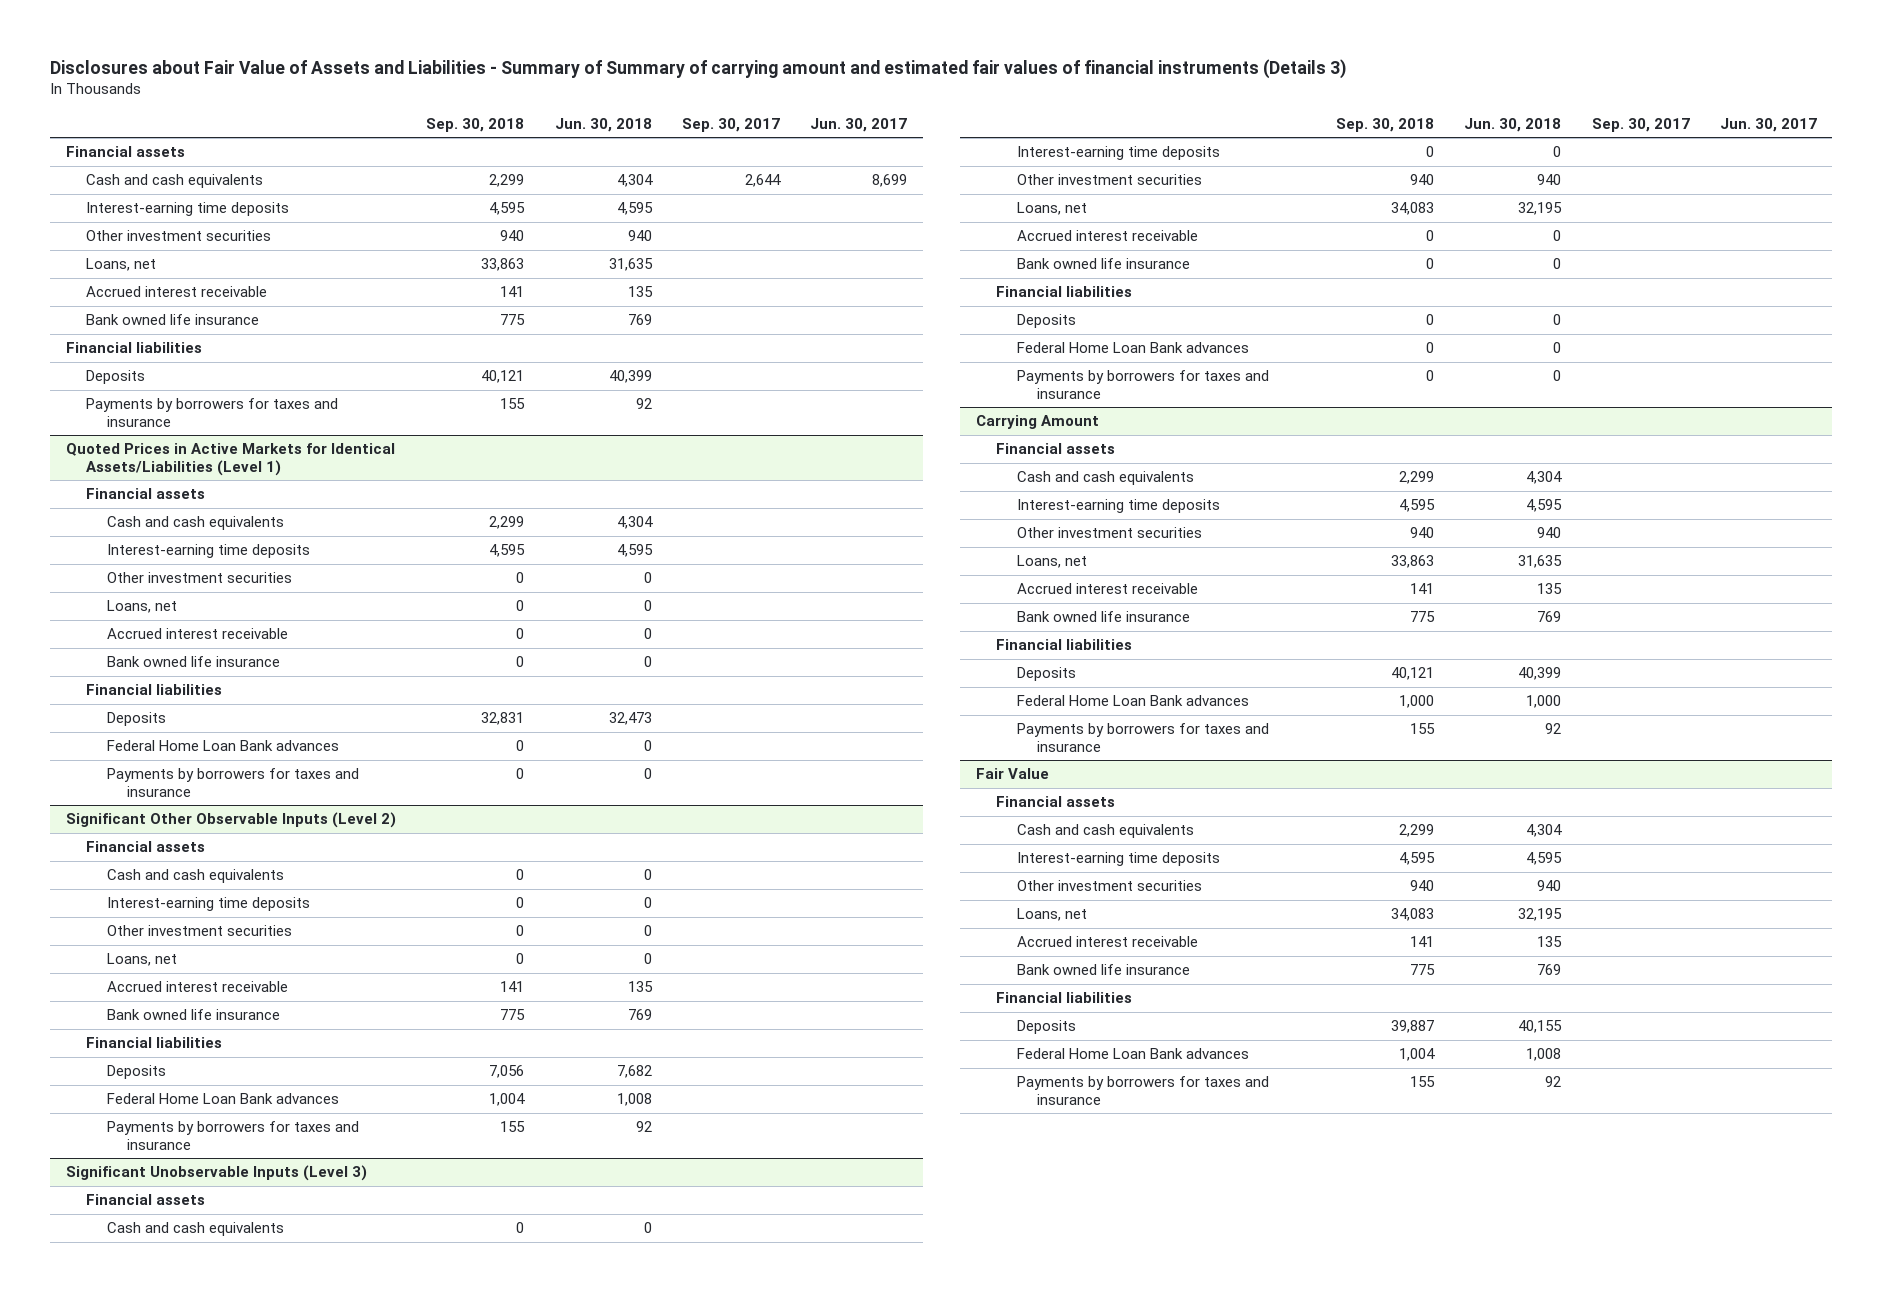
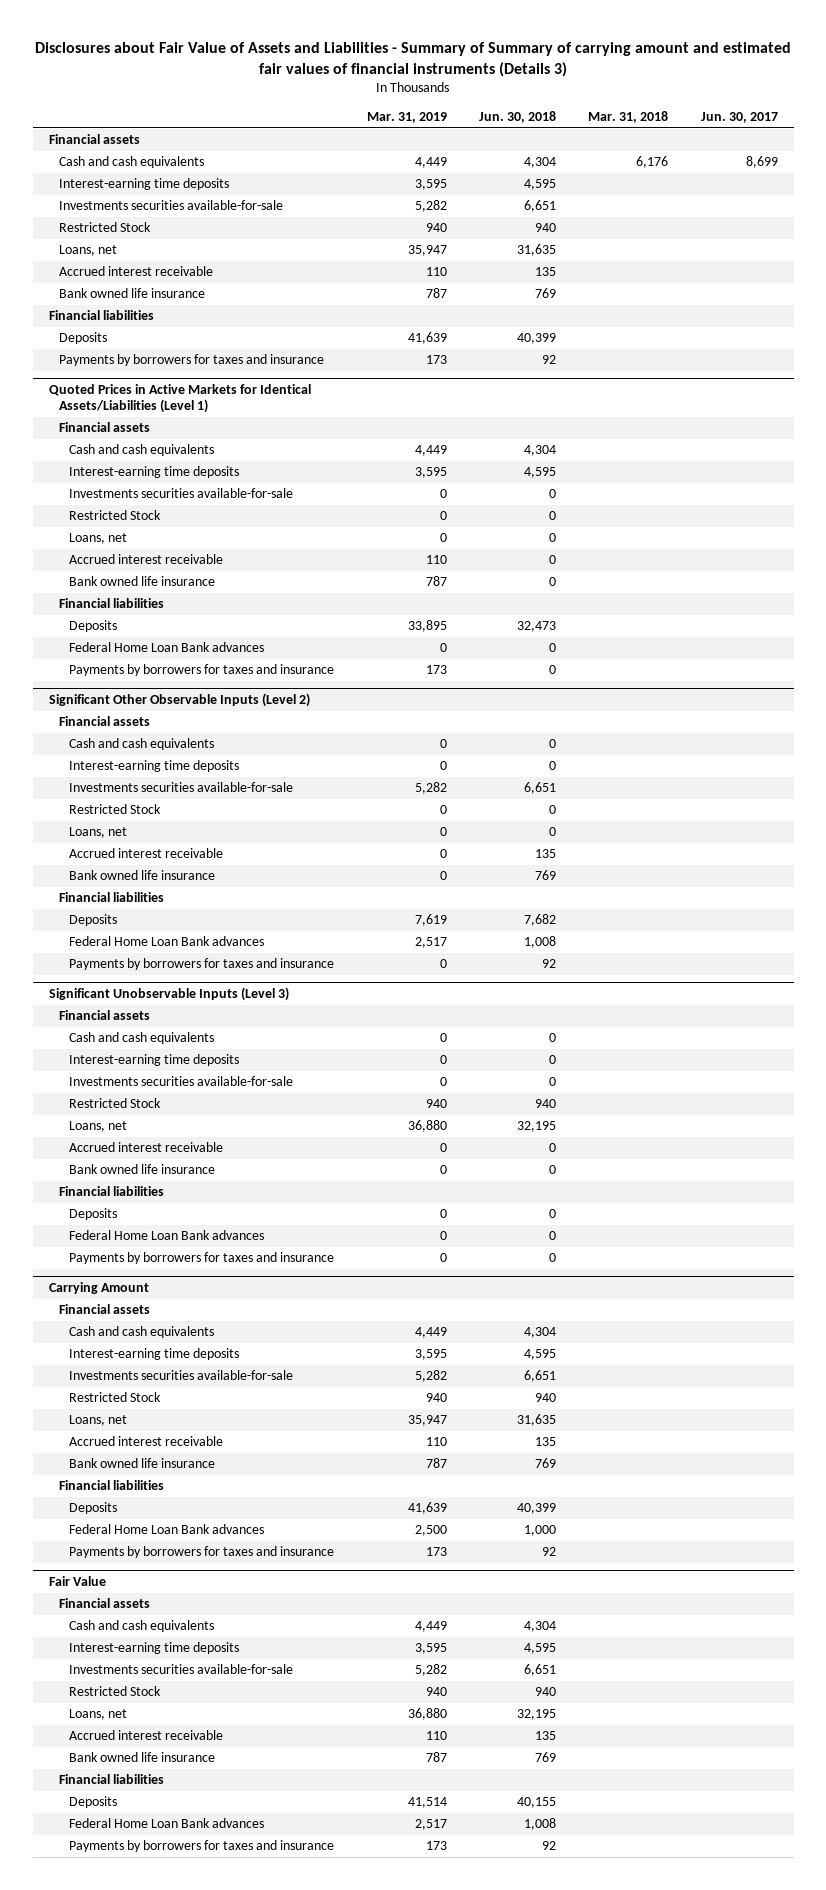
[426,117,525,132] Sep. 30, 2018 -> none
[681,117,780,132] Sep. 30, 2017 -> none
none -> [366,112,447,124] Mar. 31, 2019
none -> [588,111,669,124] Mar. 31, 2018
[86,230,272,242] Other investment securities -> none
none -> [59,200,284,211] Investments securities available-for-sale
none -> [59,222,152,233] Restricted Stock
[106,572,292,584] Other investment securities -> none
none -> [69,488,294,499] Investments securities available-for-sale
none -> [69,510,162,521] Restricted Stock
[106,925,292,937] Other investment securities -> none
none -> [69,782,294,793] Investments securities available-for-sale
none -> [69,804,162,815] Restricted Stock
[1016,174,1202,186] Other investment securities -> none
none -> [69,1076,294,1087] Investments securities available-for-sale
none -> [69,1098,162,1109] Restricted Stock
[1016,527,1202,539] Other investment securities -> none
none -> [69,1370,294,1381] Investments securities available-for-sale
none -> [69,1392,162,1403] Restricted Stock
[1016,880,1202,892] Other investment securities -> none
none -> [69,1664,294,1675] Investments securities available-for-sale
none -> [69,1686,162,1697] Restricted Stock

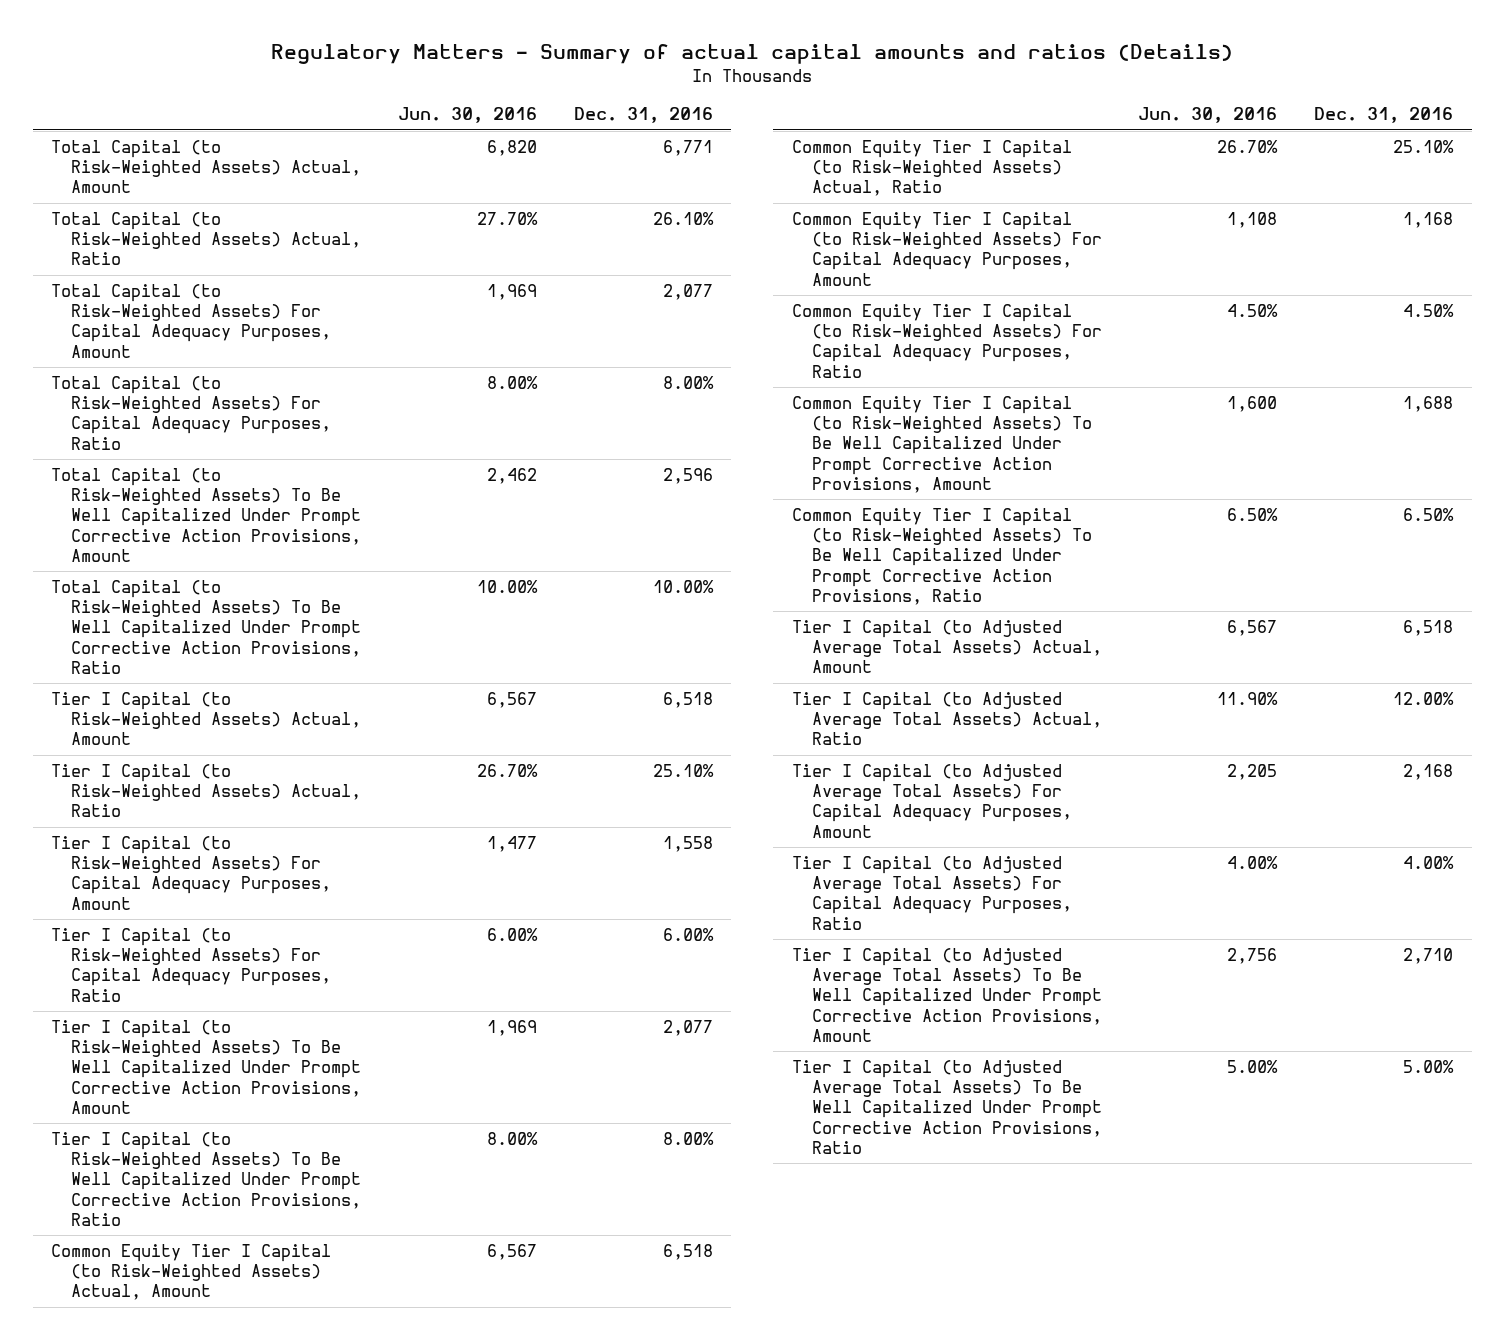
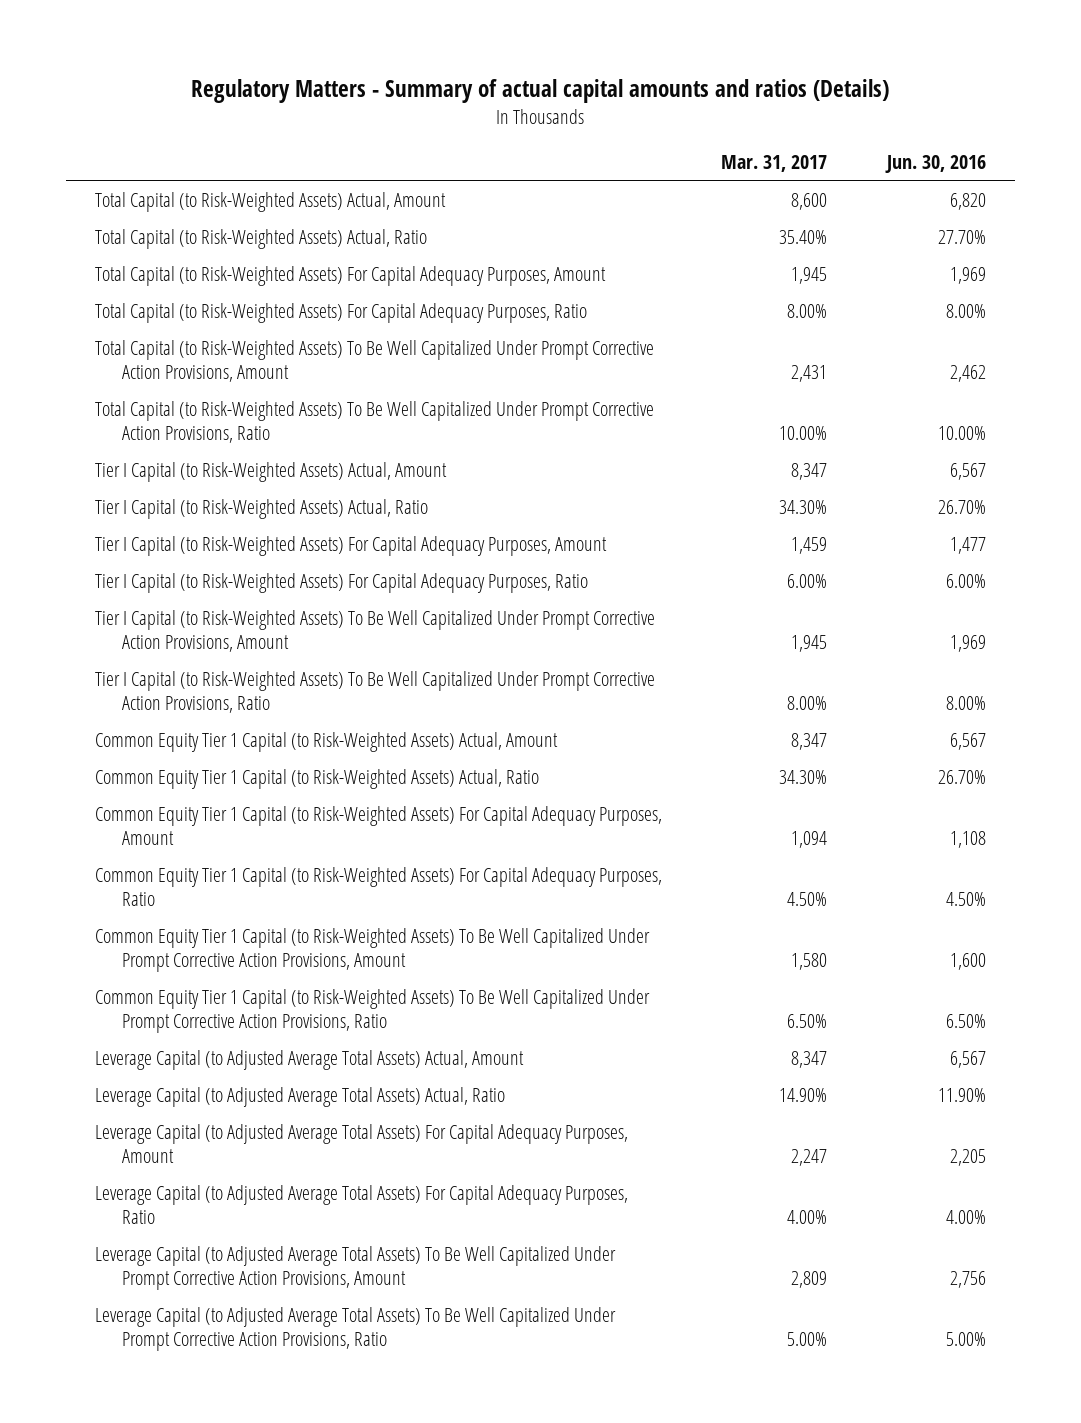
[574,107,714,124] Dec. 31, 2016 -> none
none -> [721,155,828,173] Mar. 31, 2017
[51,1244,332,1301] Common Equity Tier I Capital (to Risk-Weighted Assets) Actual, Amount -> [95,731,559,752] Common Equity Tier 1 Capital (to Risk-Weighted Assets) Actual, Amount
[791,140,1072,197] Common Equity Tier I Capital (to Risk-Weighted Assets) Actual, Ratio -> [95,768,540,789] Common Equity Tier 1 Capital (to Risk-Weighted Assets) Actual, Ratio
[791,212,1102,286] Common Equity Tier I Capital (to Risk-Weighted Assets) For Capital Adequacy Purposes, Amount -> [95,805,663,845] Common Equity Tier 1 Capital (to Risk-Weighted Assets) For Capital Adequacy Purposes, Amount
[791,304,1102,378] Common Equity Tier I Capital (to Risk-Weighted Assets) For Capital Adequacy Purposes, Ratio -> [95,866,663,906] Common Equity Tier 1 Capital (to Risk-Weighted Assets) For Capital Adequacy Purposes, Ratio
[791,396,1092,493] Common Equity Tier I Capital (to Risk-Weighted Assets) To Be Well Capitalized Under Prompt Corrective Action Provisions, Amount -> [95,927,651,972] Common Equity Tier 1 Capital (to Risk-Weighted Assets) To Be Well Capitalized Under Prompt Corrective Action Provisions, Amount
[791,508,1092,605] Common Equity Tier I Capital (to Risk-Weighted Assets) To Be Well Capitalized Under Prompt Corrective Action Provisions, Ratio -> [95,988,651,1033] Common Equity Tier 1 Capital (to Risk-Weighted Assets) To Be Well Capitalized Under Prompt Corrective Action Provisions, Ratio
[791,620,1102,674] Tier I Capital (to Adjusted Average Total Assets) Actual, Amount -> [95,1049,525,1070] Leverage Capital (to Adjusted Average Total Assets) Actual, Amount
[791,692,1102,746] Tier I Capital (to Adjusted Average Total Assets) Actual, Ratio -> [95,1086,506,1107] Leverage Capital (to Adjusted Average Total Assets) Actual, Ratio
[791,764,1072,838] Tier I Capital (to Adjusted Average Total Assets) For Capital Adequacy Purposes, Amount -> [95,1123,629,1163] Leverage Capital (to Adjusted Average Total Assets) For Capital Adequacy Purposes, Amount
[791,856,1072,930] Tier I Capital (to Adjusted Average Total Assets) For Capital Adequacy Purposes, Ratio -> [95,1184,629,1224] Leverage Capital (to Adjusted Average Total Assets) For Capital Adequacy Purposes, Ratio
[791,948,1102,1042] Tier I Capital (to Adjusted Average Total Assets) To Be Well Capitalized Under Prompt Corrective Action Provisions, Amount -> [95,1245,617,1290] Leverage Capital (to Adjusted Average Total Assets) To Be Well Capitalized Under Prompt Corrective Action Provisions, Amount
[791,1060,1102,1154] Tier I Capital (to Adjusted Average Total Assets) To Be Well Capitalized Under Prompt Corrective Action Provisions, Ratio -> [95,1306,617,1351] Leverage Capital (to Adjusted Average Total Assets) To Be Well Capitalized Under Prompt Corrective Action Provisions, Ratio

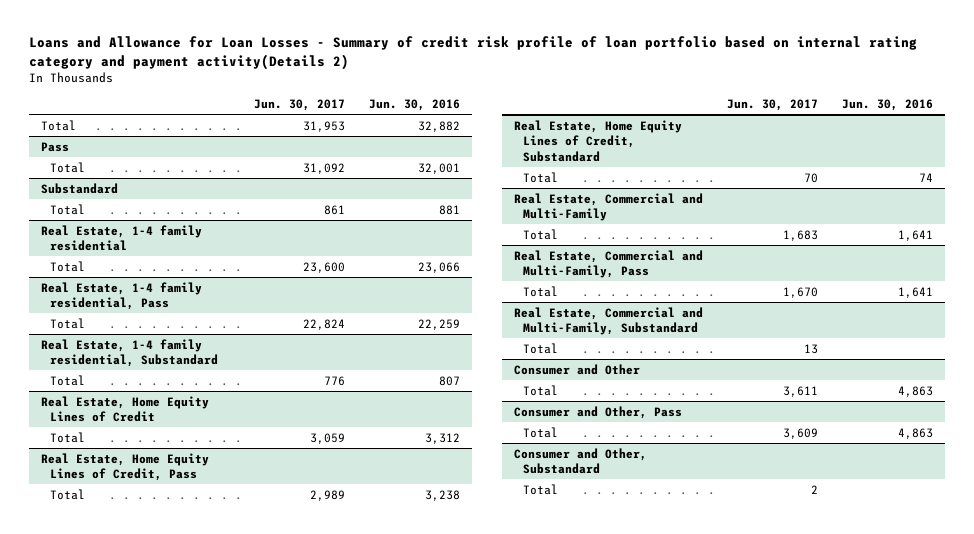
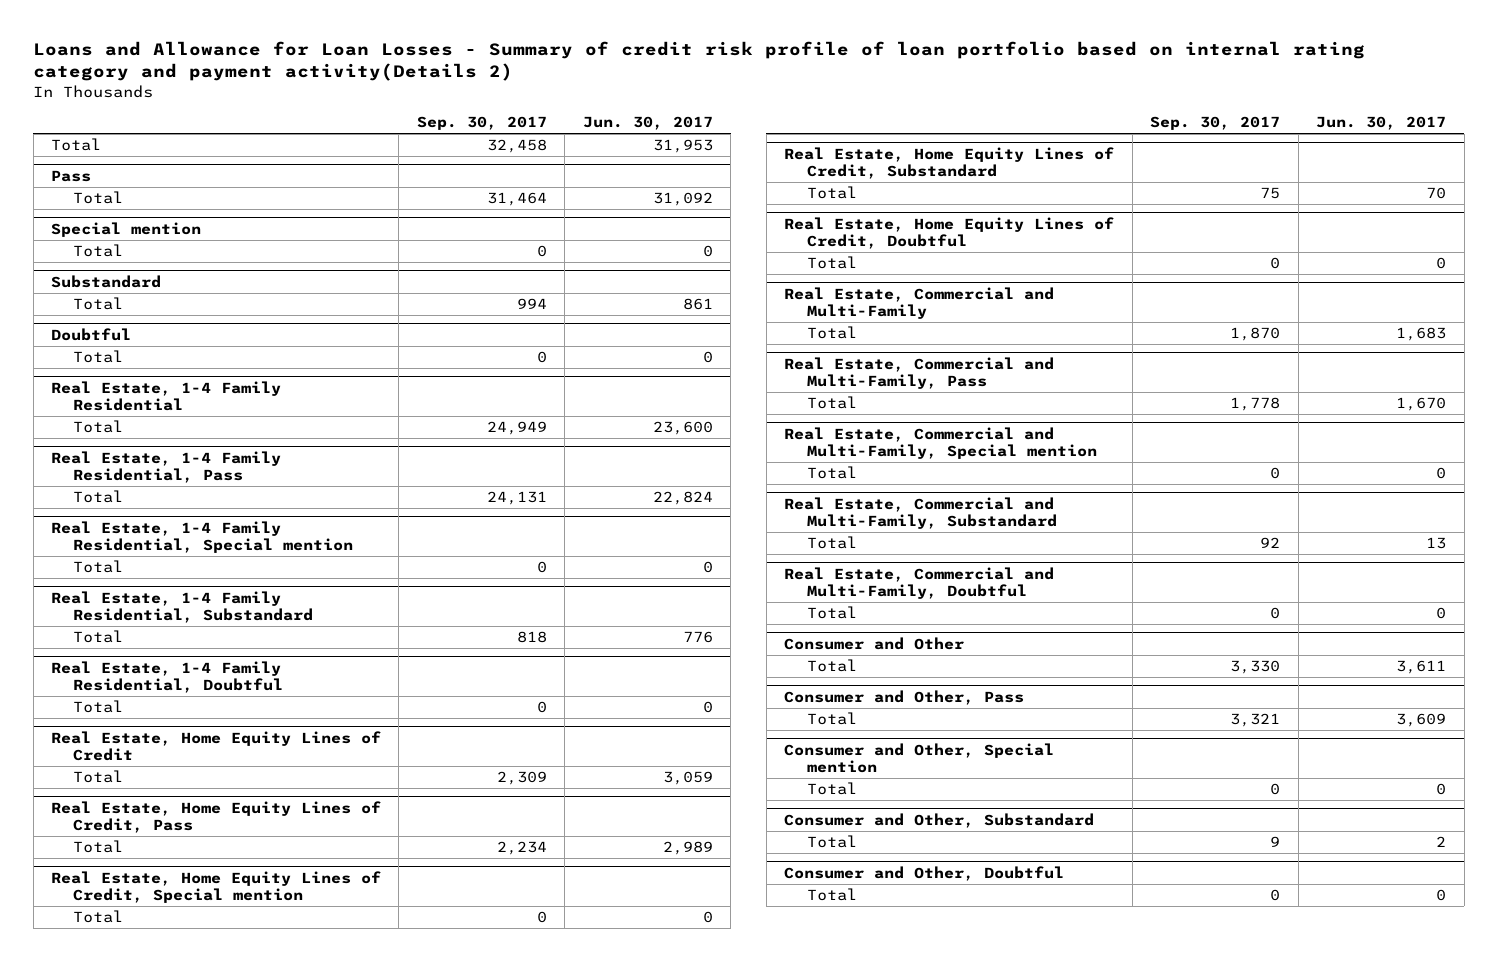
[368,99,460,112] Jun. 30, 2016 -> none
none -> [416,116,547,131] Sep. 30, 2017
none -> [50,221,201,237] Special mention
none -> [73,244,124,258] Total
none -> [50,327,131,341] Doubtful
none -> [73,350,124,364] Total
[40,224,202,252] Real Estate, 1-4 family residential -> [50,380,281,411] Real Estate, 1-4 Family Residential
[40,281,202,311] Real Estate, 1-4 family residential, Pass -> [50,450,281,483] Real Estate, 1-4 Family Residential, Pass
none -> [50,520,354,553] Real Estate, 1-4 Family Residential, Special mention
none -> [73,560,124,574] Total
[40,338,219,368] Real Estate, 1-4 family residential, Substandard -> [50,590,314,623] Real Estate, 1-4 Family Residential, Substandard
none -> [50,660,284,693] Real Estate, 1-4 Family Residential, Doubtful
none -> [73,700,124,714] Total
none -> [50,870,381,903] Real Estate, Home Equity Lines of Credit, Special mention
none -> [73,910,124,924] Total
none -> [784,216,1115,249] Real Estate, Home Equity Lines of Credit, Doubtful
none -> [806,256,857,270] Total
none -> [784,426,1097,459] Real Estate, Commercial and Multi-Family, Special mention
none -> [806,466,857,480] Total
none -> [784,566,1055,599] Real Estate, Commercial and Multi-Family, Doubtful
none -> [806,606,857,620] Total
none -> [784,742,1055,773] Consumer and Other, Special mention
none -> [806,782,857,796] Total
none -> [784,865,1065,881] Consumer and Other, Doubtful
none -> [806,888,857,902] Total

